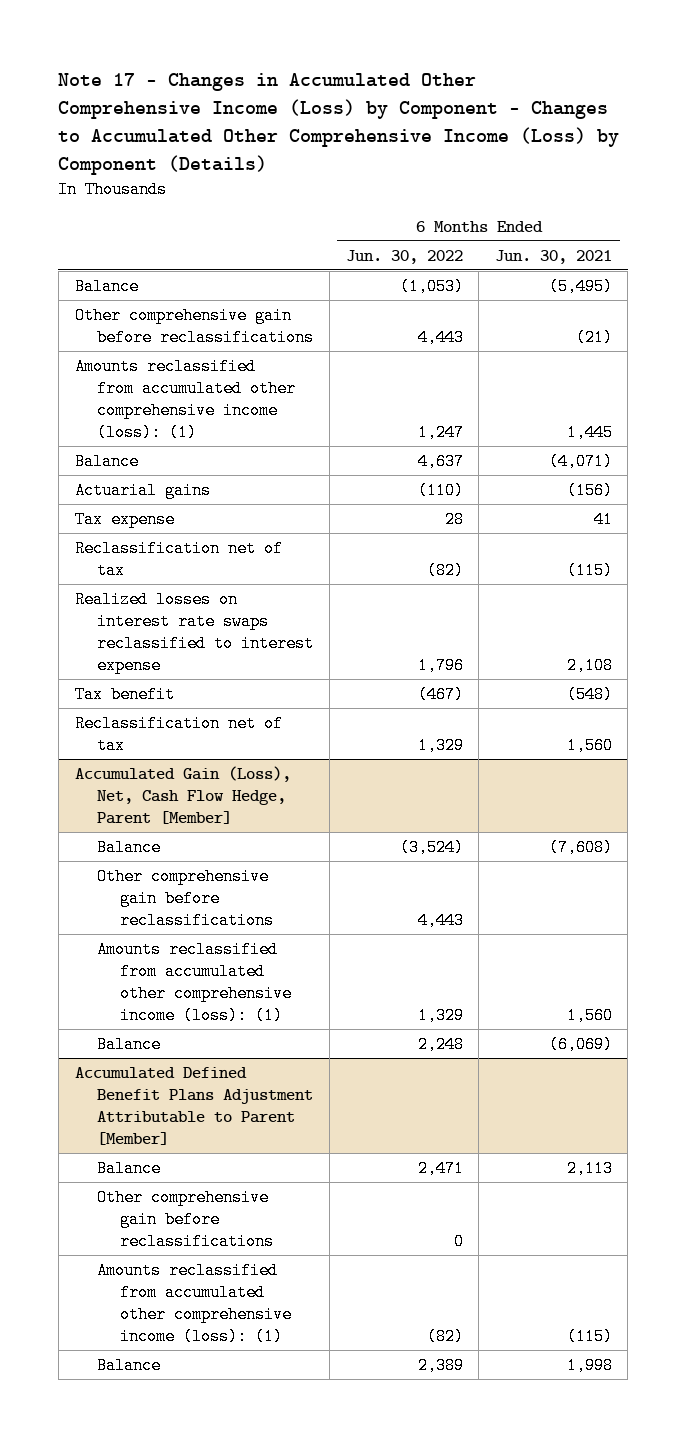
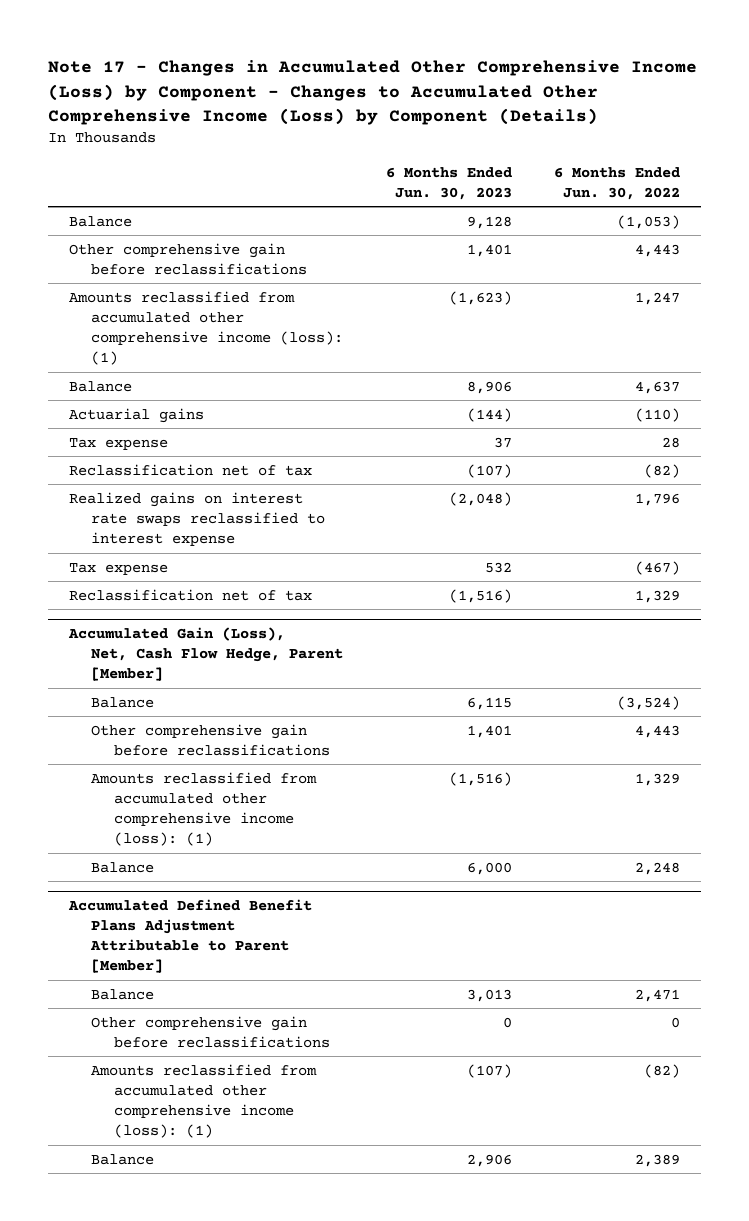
[494,249,612,264] Jun. 30, 2021 -> none
none -> [385,166,512,200] 6 Months Ended Jun. 30, 2023
[74,591,315,675] Realized losses on interest rate swaps reclassified to interest expense -> [69,491,326,547] Realized gains on interest rate swaps reclassified to interest expense
[74,686,175,704] Tax benefit -> [69,562,169,575] Tax expense

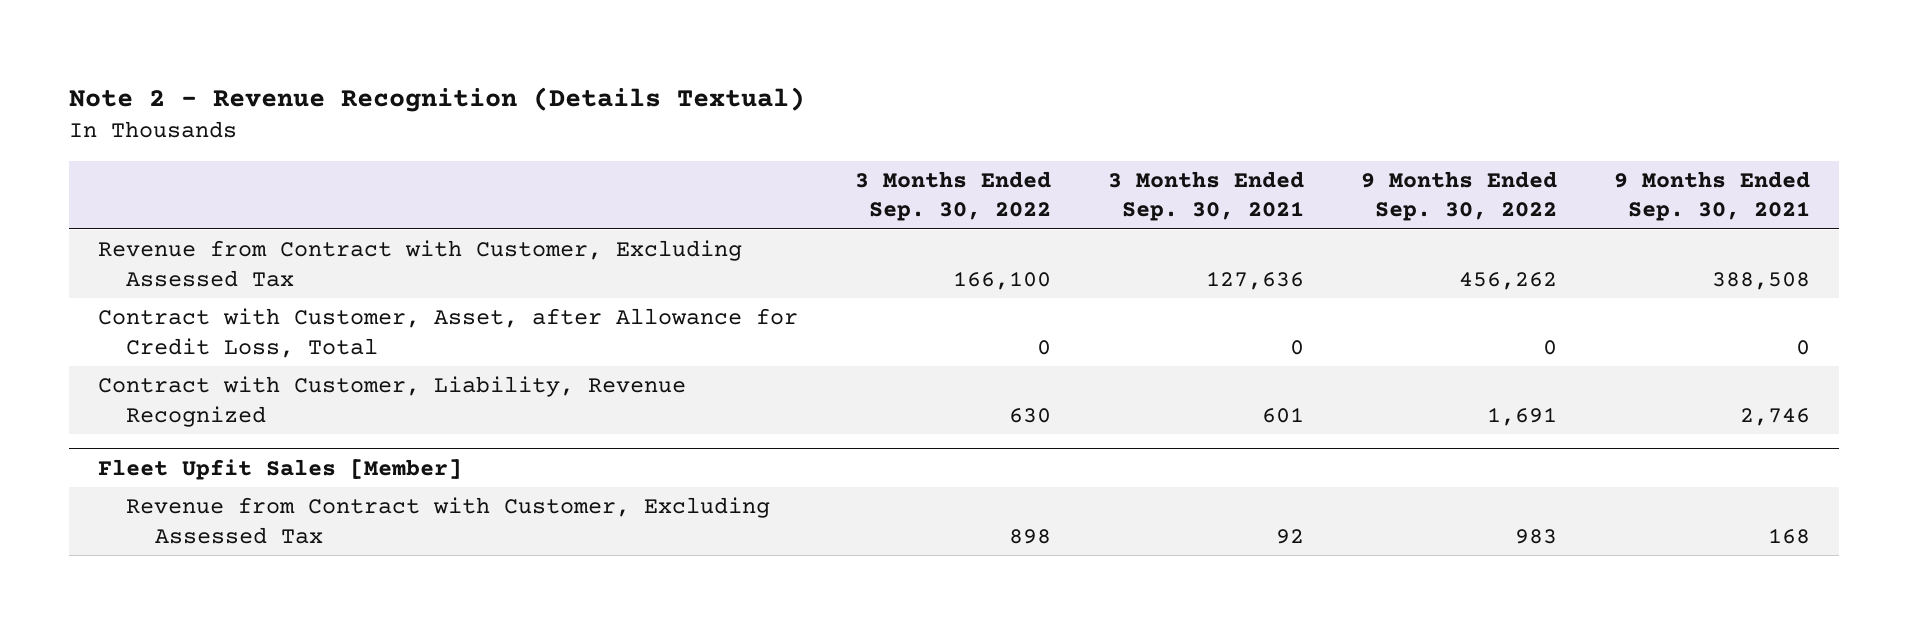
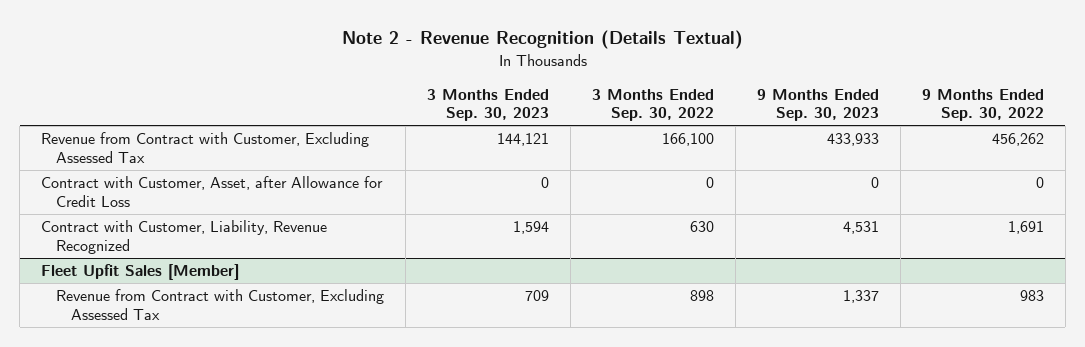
[1107,170,1304,222] 3 Months Ended Sep. 30, 2021 -> none
[1614,170,1811,222] 9 Months Ended Sep. 30, 2021 -> none
none -> [427,88,550,122] 3 Months Ended Sep. 30, 2023
none -> [756,88,879,122] 9 Months Ended Sep. 30, 2023
[97,308,798,358] Contract with Customer, Asset, after Allowance for Credit Loss, Total -> [41,176,384,207] Contract with Customer, Asset, after Allowance for Credit Loss

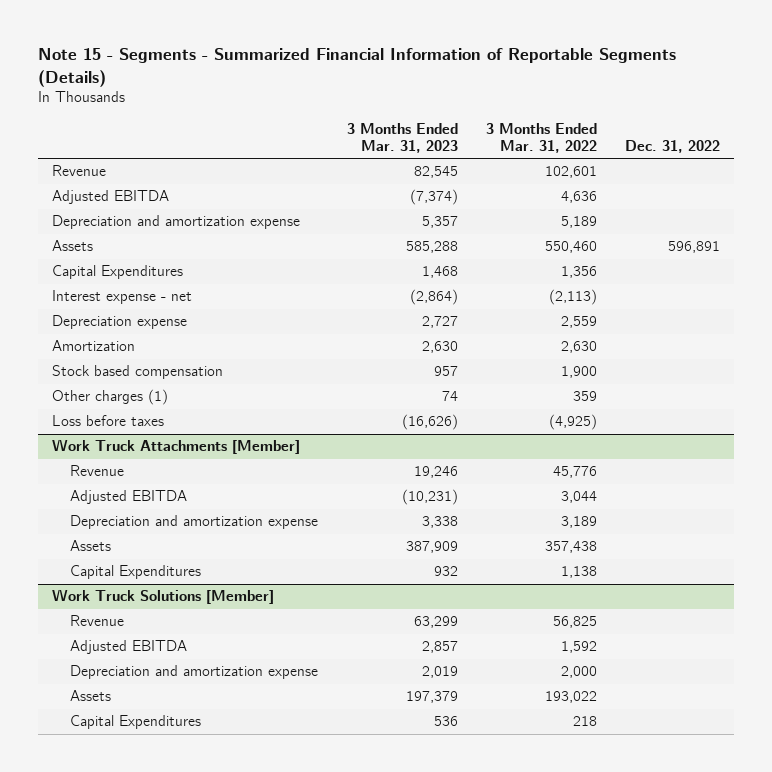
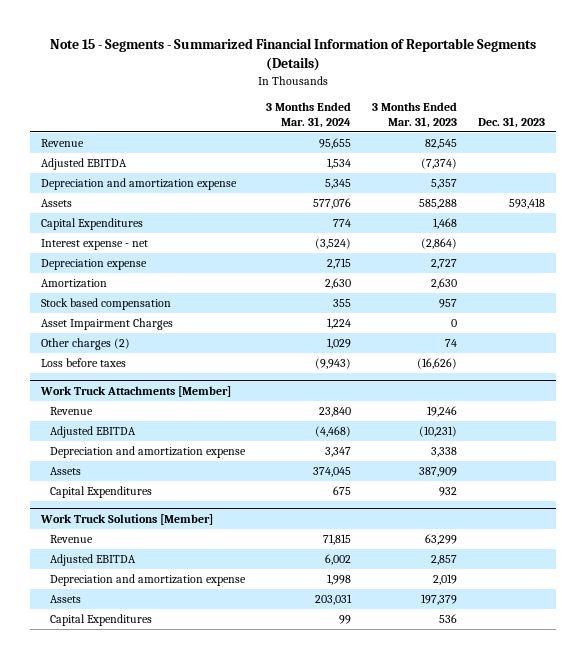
[485,122,597,153] 3 Months Ended Mar. 31, 2022 -> none
[624,139,720,153] Dec. 31, 2022 -> none
none -> [265,102,351,128] 3 Months Ended Mar. 31, 2024
none -> [478,116,546,128] Dec. 31, 2023
none -> [40,318,173,331] Asset Impairment Charges
[51,389,168,406] Other charges (1) -> [40,338,130,351] Other charges (2)

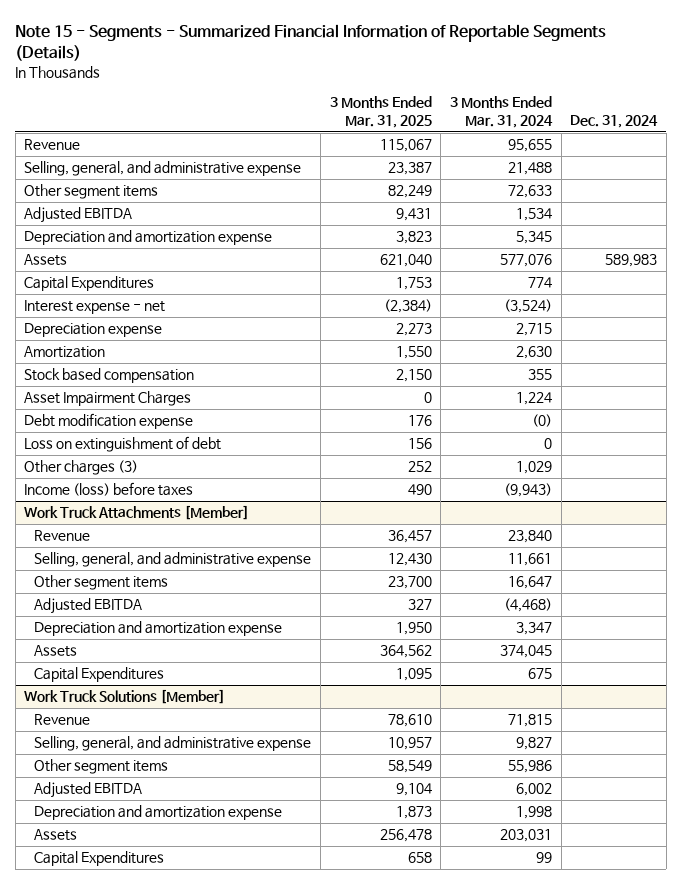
[371,102,457,128] 3 Months Ended Mar. 31, 2023 -> none
[478,116,546,128] Dec. 31, 2023 -> none
none -> [329,96,432,129] 3 Months Ended Mar. 31, 2025
none -> [570,115,659,129] Dec. 31, 2024
none -> [24,161,302,177] Selling, general, and administrative expense
none -> [24,184,159,200] Other segment items
none -> [24,413,194,430] Debt modification expense
none -> [24,436,222,453] Loss on extinguishment of debt
[40,338,130,351] Other charges (2) -> [24,460,139,476] Other charges (3)
[40,358,126,368] Loss before taxes -> [24,482,194,497] Income (loss) before taxes
none -> [34,552,312,568] Selling, general, and administrative expense
none -> [34,575,169,591] Other segment items
none -> [34,736,312,752] Selling, general, and administrative expense
none -> [34,759,169,775] Other segment items

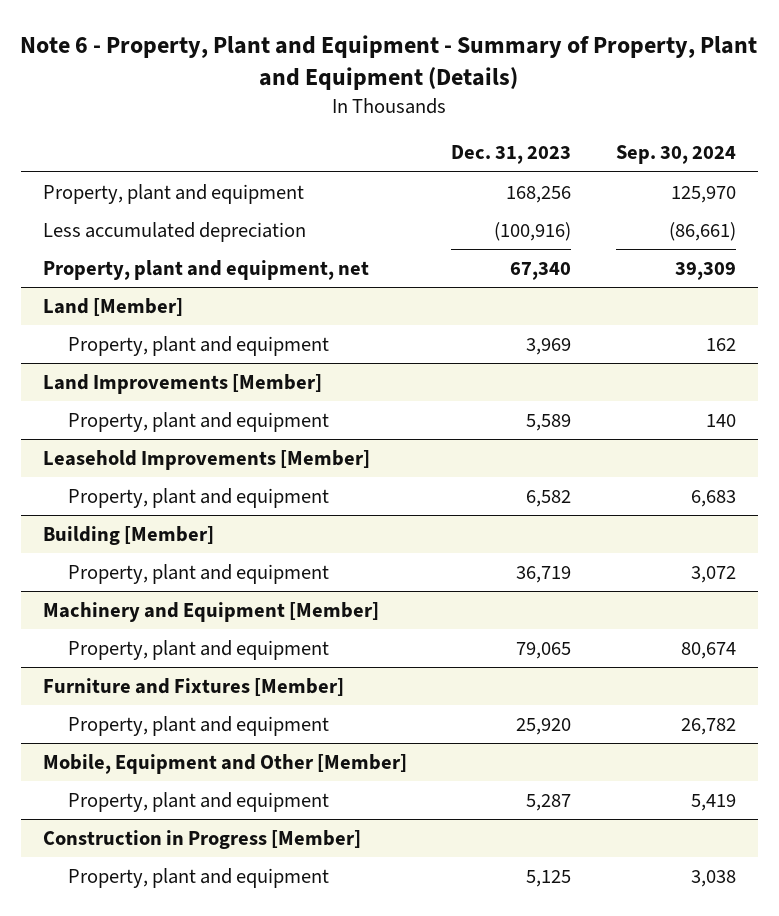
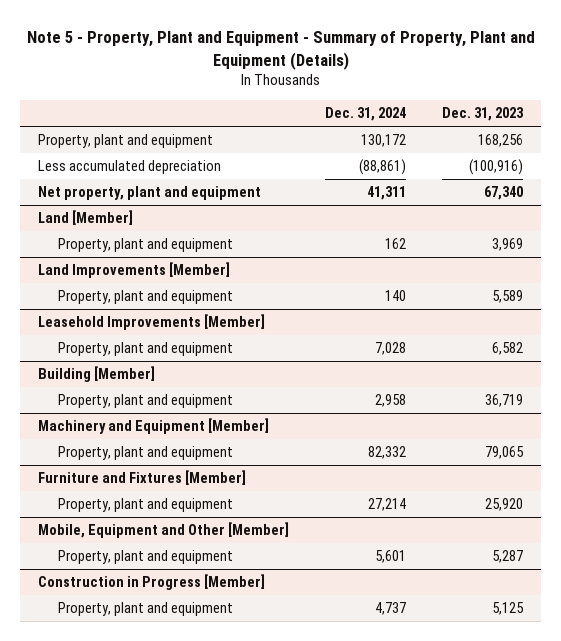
[20,34,758,90] Note 6 - Property, Plant and Equipment - Summary of Property, Plant and Equipment (Details) -> [26,31,535,70] Note 5 - Property, Plant and Equipment - Summary of Property, Plant and Equipment (Details)
[615,145,736,165] Sep. 30, 2024 -> none
none -> [325,107,407,122] Dec. 31, 2024
[42,259,369,280] Property, plant and equipment, net -> [38,186,262,201] Net property, plant and equipment

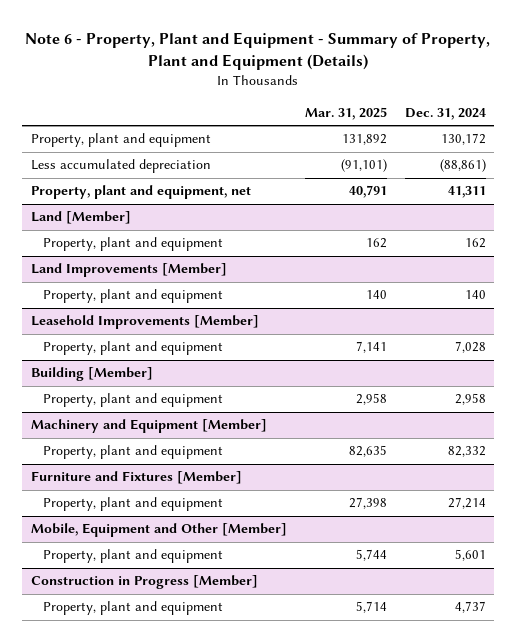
[26,31,535,70] Note 5 - Property, Plant and Equipment - Summary of Property, Plant and Equipment (Details) -> [25,32,491,71] Note 6 - Property, Plant and Equipment - Summary of Property, Plant and Equipment (Details)
[442,107,525,122] Dec. 31, 2023 -> none
none -> [304,106,387,120] Mar. 31, 2025
[38,186,262,201] Net property, plant and equipment -> [31,185,252,200] Property, plant and equipment, net

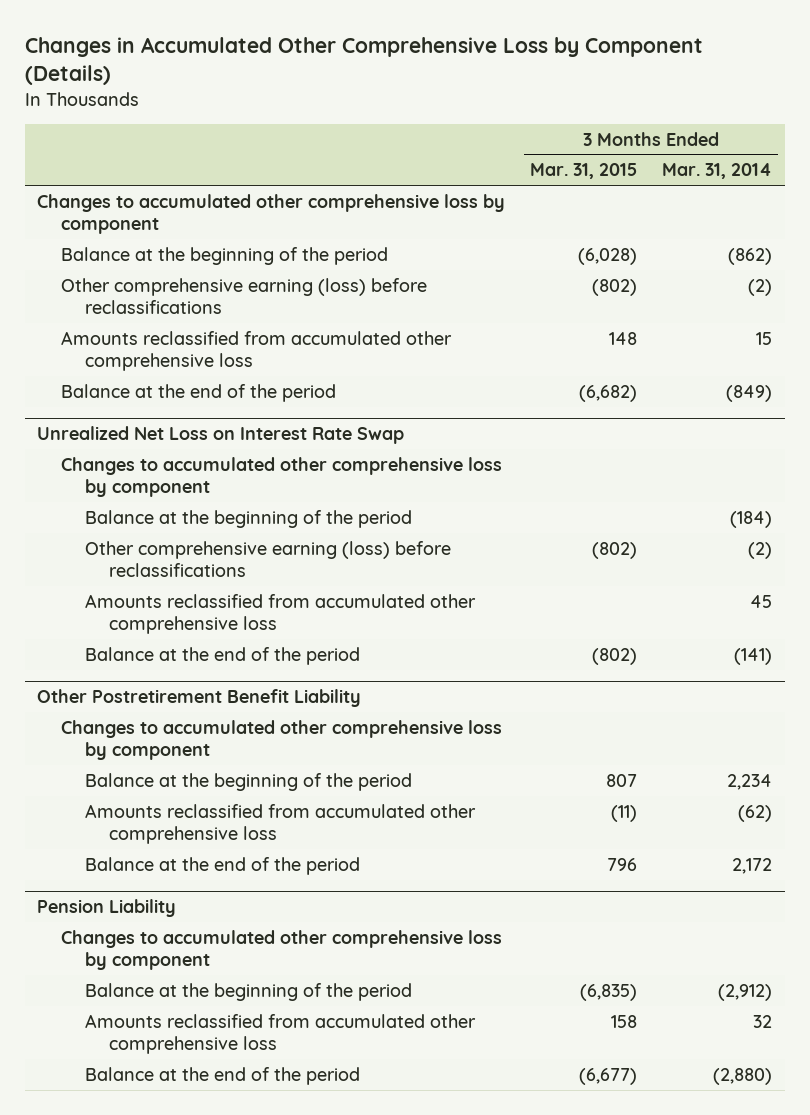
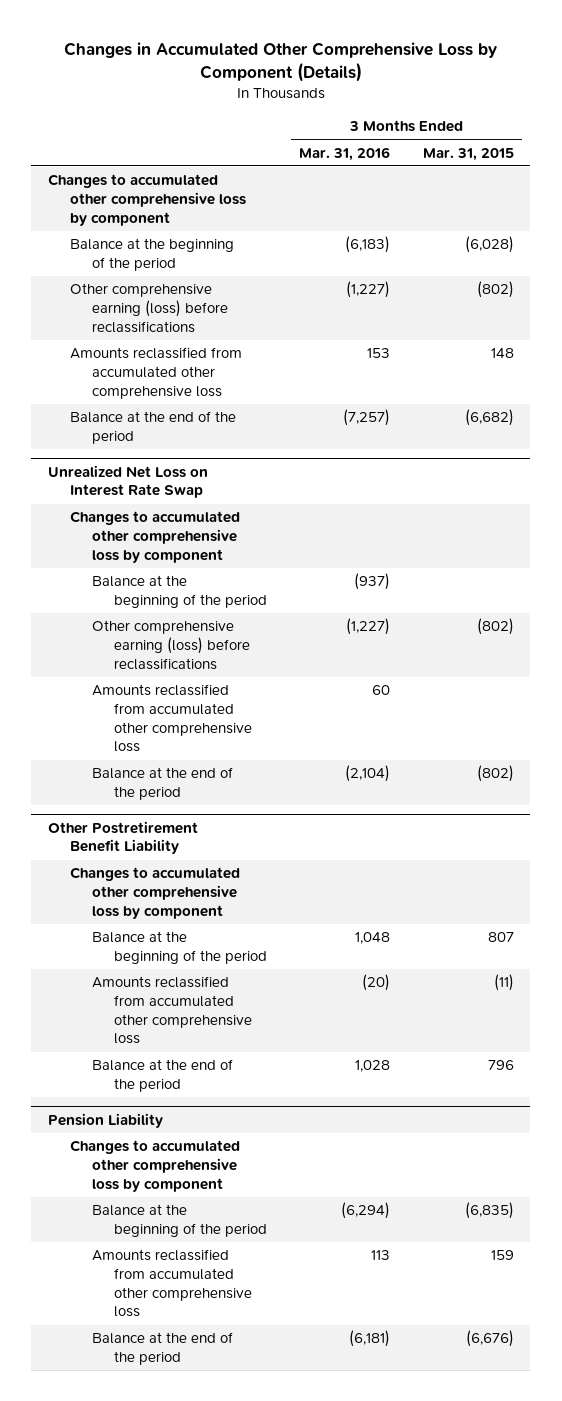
[662,163,773,180] Mar. 31, 2014 -> none
none -> [299,146,391,161] Mar. 31, 2016
[611,1014,638,1028] 158 -> [491,1250,515,1261] 159
[579,1067,638,1085] (6,677) -> [466,1330,515,1348] (6,676)

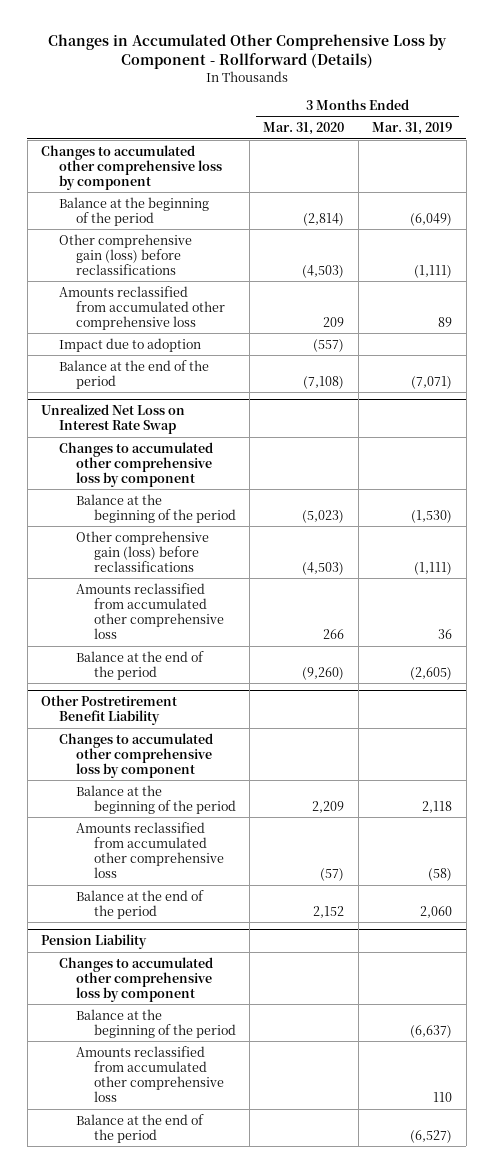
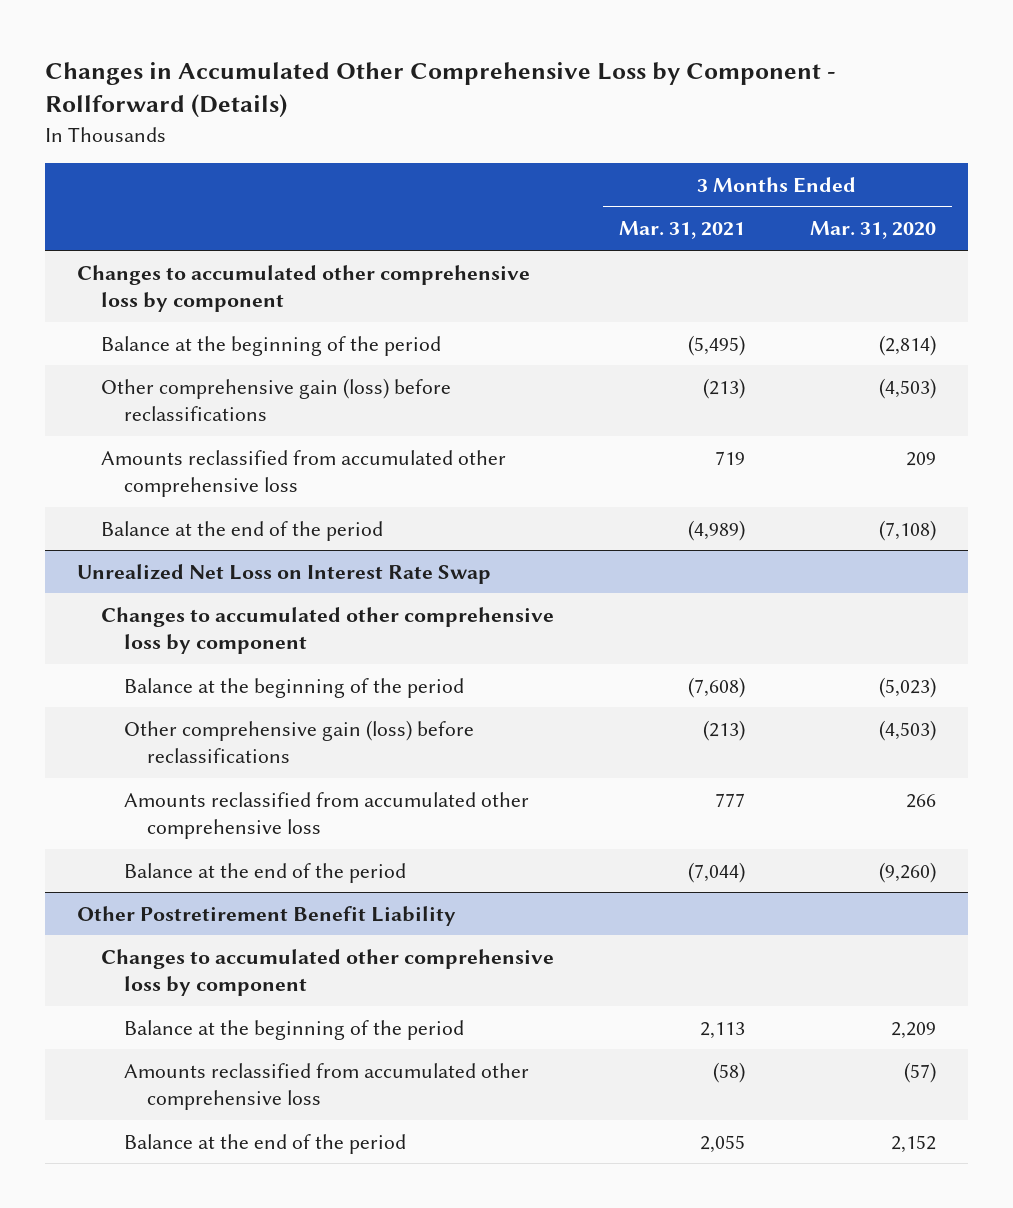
[372,122,453,136] Mar. 31, 2019 -> none
none -> [618,221,745,240] Mar. 31, 2021
[58,337,201,352] Impact due to adoption -> none
[41,934,148,950] Pension Liability -> none
[58,956,213,1002] Changes to accumulated other comprehensive loss by component -> none
[76,1008,236,1038] Balance at the beginning of the period -> none
[76,1045,224,1102] Amounts reclassified from accumulated other comprehensive loss -> none
[76,1113,205,1143] Balance at the end of the period -> none

